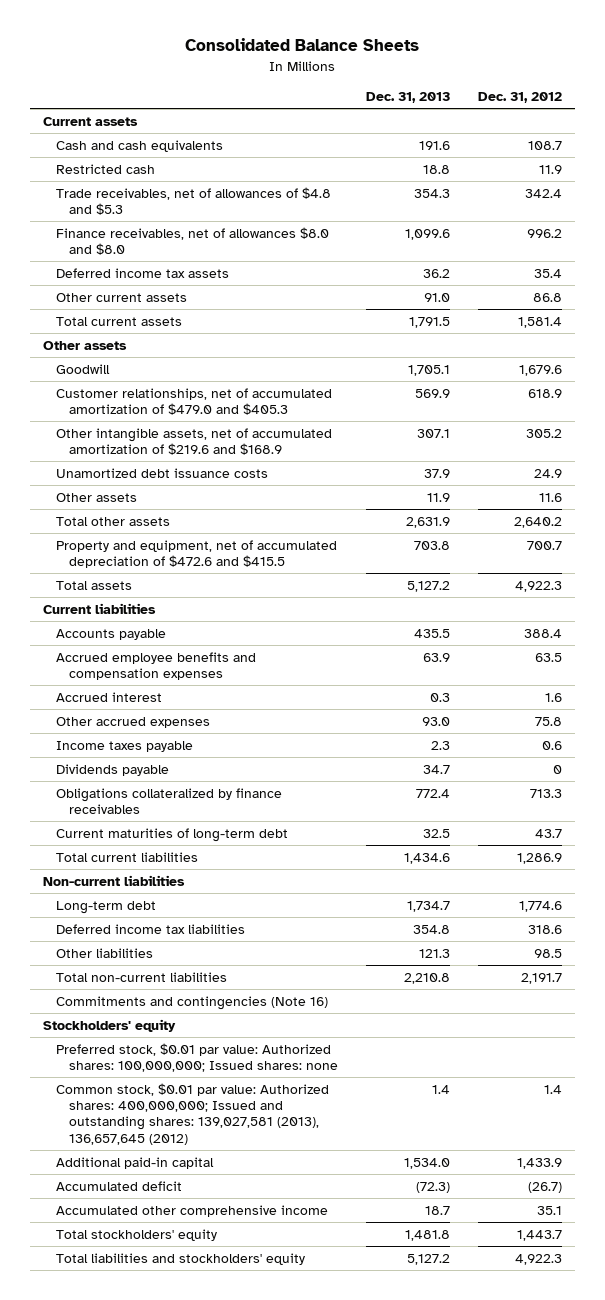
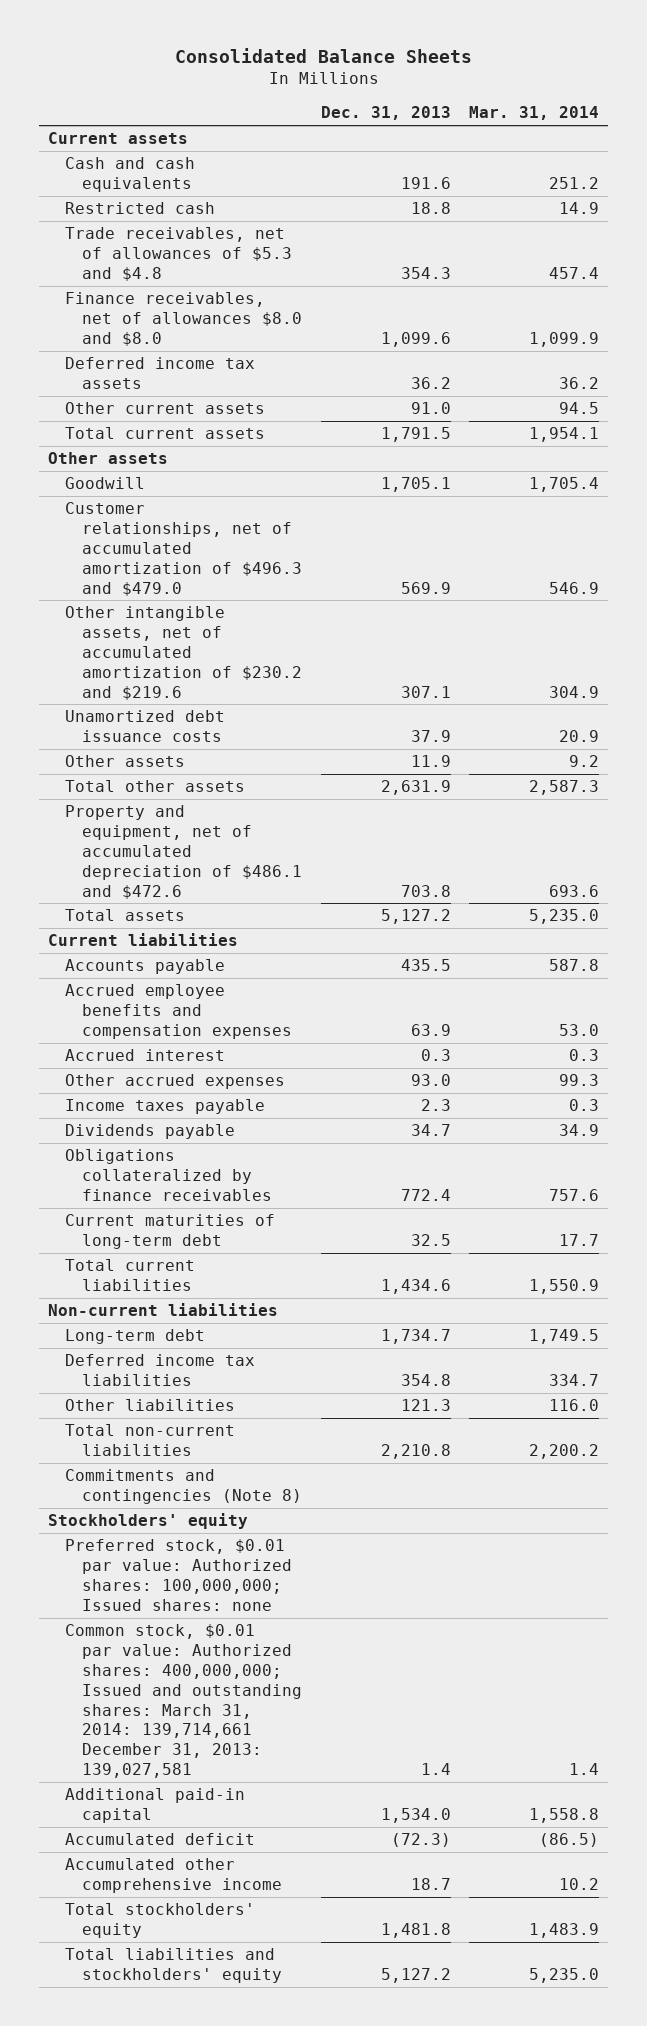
[477,92,562,104] Dec. 31, 2012 -> none
none -> [468,106,599,121] Mar. 31, 2014
[56,186,332,216] Trade receivables, net of allowances of $4.8 and $5.3 -> [65,227,293,281] Trade receivables, net of allowances of $5.3 and $4.8
[56,387,333,416] Customer relationships, net of accumulated amortization of $479.0 and $405.3 -> [65,502,303,596] Customer relationships, net of accumulated amortization of $496.3 and $479.0
[56,427,333,456] Other intangible assets, net of accumulated amortization of $219.6 and $168.9 -> [65,606,303,700] Other intangible assets, net of accumulated amortization of $230.2 and $219.6
[56,539,338,569] Property and equipment, net of accumulated depreciation of $472.6 and $415.5 -> [65,805,303,899] Property and equipment, net of accumulated depreciation of $486.1 and $472.6
[56,995,329,1010] Commitments and contingencies (Note 16) -> [65,1469,303,1505] Commitments and contingencies (Note 8)
[56,1082,330,1145] Common stock, $0.01 par value: Authorized shares: 400,000,000; Issued and outstanding shares: 139,027,581 (2013), 136,657,645 (2012) -> [65,1624,303,1778] Common stock, $0.01 par value: Authorized shares: 400,000,000; Issued and outstanding shares: March 31, 2014: 139,714,661 December 31, 2013: 139,027,581

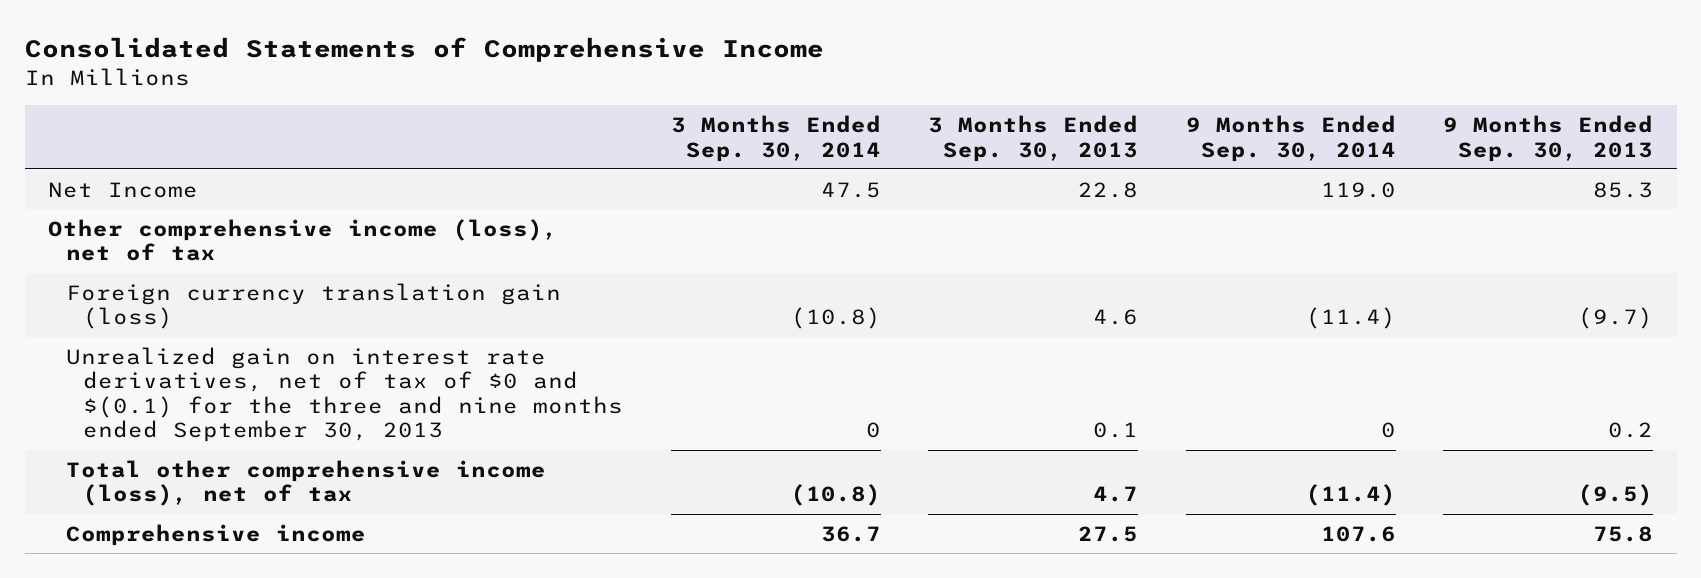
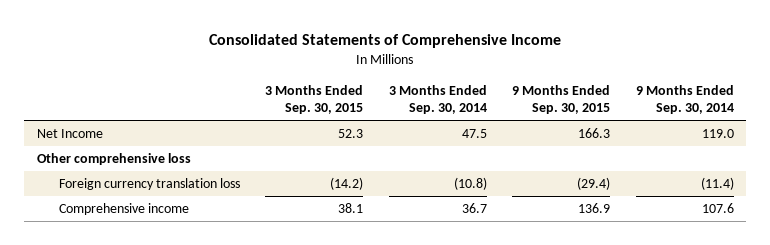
[928,115,1139,162] 3 Months Ended Sep. 30, 2013 -> none
[1443,115,1654,162] 9 Months Ended Sep. 30, 2013 -> none
none -> [265,85,364,115] 3 Months Ended Sep. 30, 2015
none -> [512,85,611,115] 9 Months Ended Sep. 30, 2015
[65,346,624,443] Unrealized gain on interest rate derivatives, net of tax of $0 and $(0.1) for the three and nine months ended September 30, 2013 -> none
[65,459,546,507] Total other comprehensive income (loss), net of tax -> none
[48,218,559,262] Other comprehensive income (loss), net of tax -> [36,152,191,165] Other comprehensive loss
[65,282,561,330] Foreign currency translation gain (loss) -> [58,177,240,190] Foreign currency translation loss

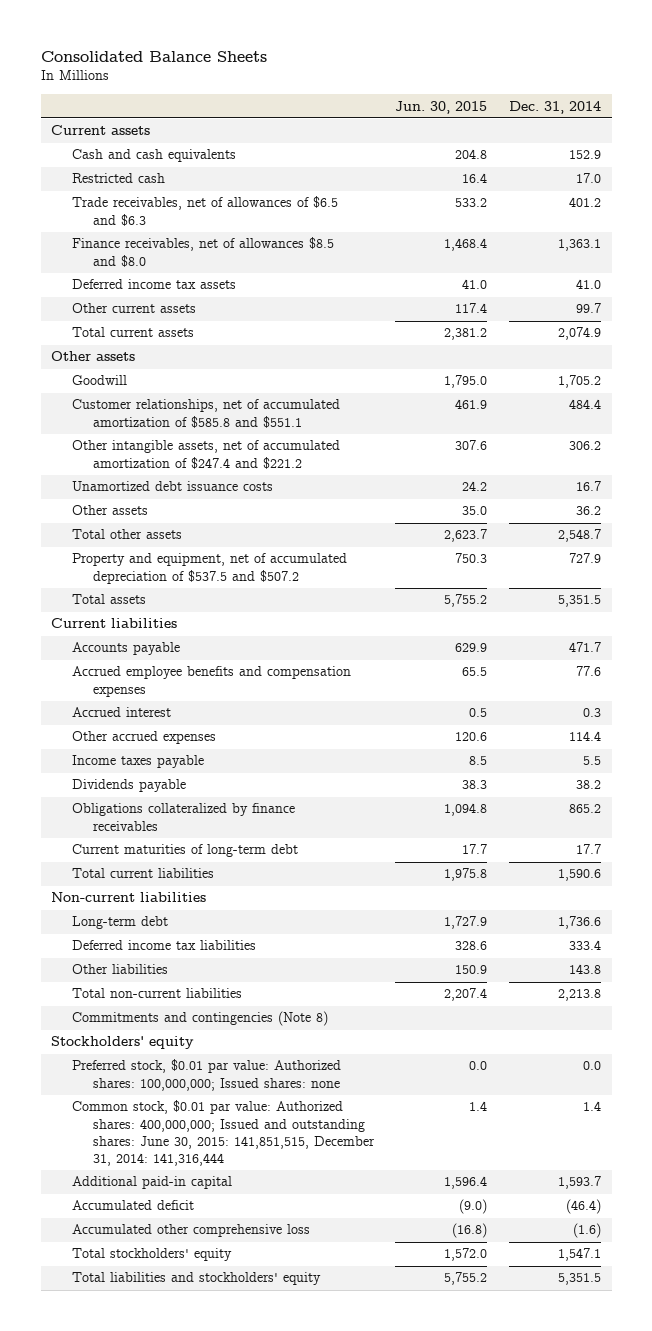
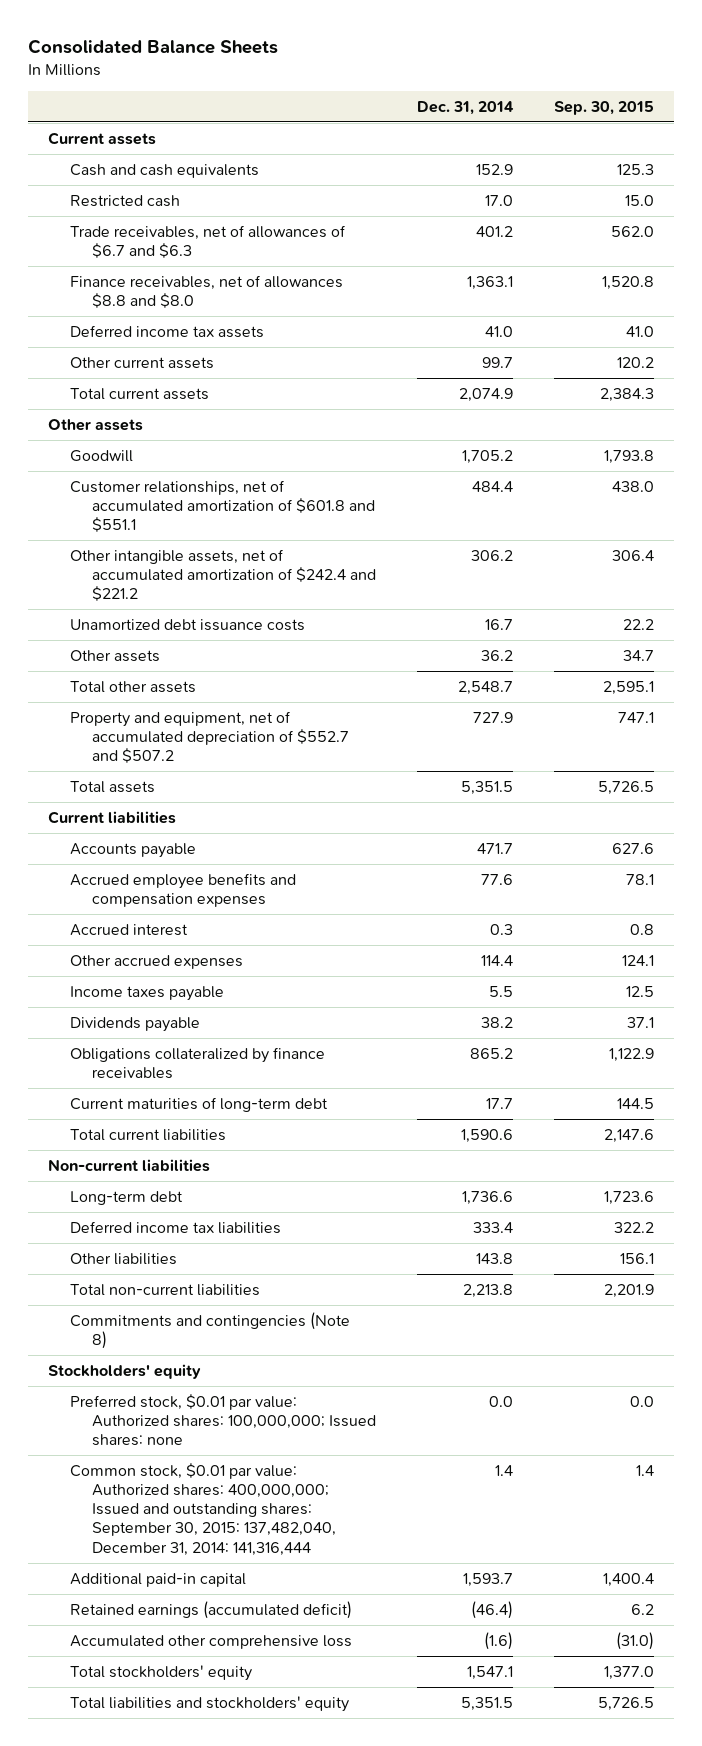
[395,100,488,114] Jun. 30, 2015 -> none
none -> [553,100,654,115] Sep. 30, 2015
[72,196,339,226] Trade receivables, net of allowances of $6.5 and $6.3 -> [70,224,347,259] Trade receivables, net of allowances of $6.7 and $6.3
[72,237,335,267] Finance receivables, net of allowances $8.5 and $8.0 -> [70,274,344,309] Finance receivables, net of allowances $8.8 and $8.0
[72,399,341,428] Customer relationships, net of accumulated amortization of $585.8 and $551.1 -> [70,479,376,533] Customer relationships, net of accumulated amortization of $601.8 and $551.1
[72,440,341,469] Other intangible assets, net of accumulated amortization of $247.4 and $221.2 -> [70,548,377,602] Other intangible assets, net of accumulated amortization of $242.4 and $221.2
[72,553,348,584] Property and equipment, net of accumulated depreciation of $537.5 and $507.2 -> [70,710,350,764] Property and equipment, net of accumulated depreciation of $552.7 and $507.2
[72,1100,375,1166] Common stock, $0.01 par value: Authorized shares: 400,000,000; Issued and outstanding shares: June 30, 2015: 141,851,515, December 31, 2014: 141,316,444 -> [70,1462,337,1556] Common stock, $0.01 par value: Authorized shares: 400,000,000; Issued and outstanding shares: September 30, 2015: 137,482,040, December 31, 2014: 141,316,444
[72,1200,195,1211] Accumulated deficit -> [70,1600,353,1619] Retained earnings (accumulated deficit)

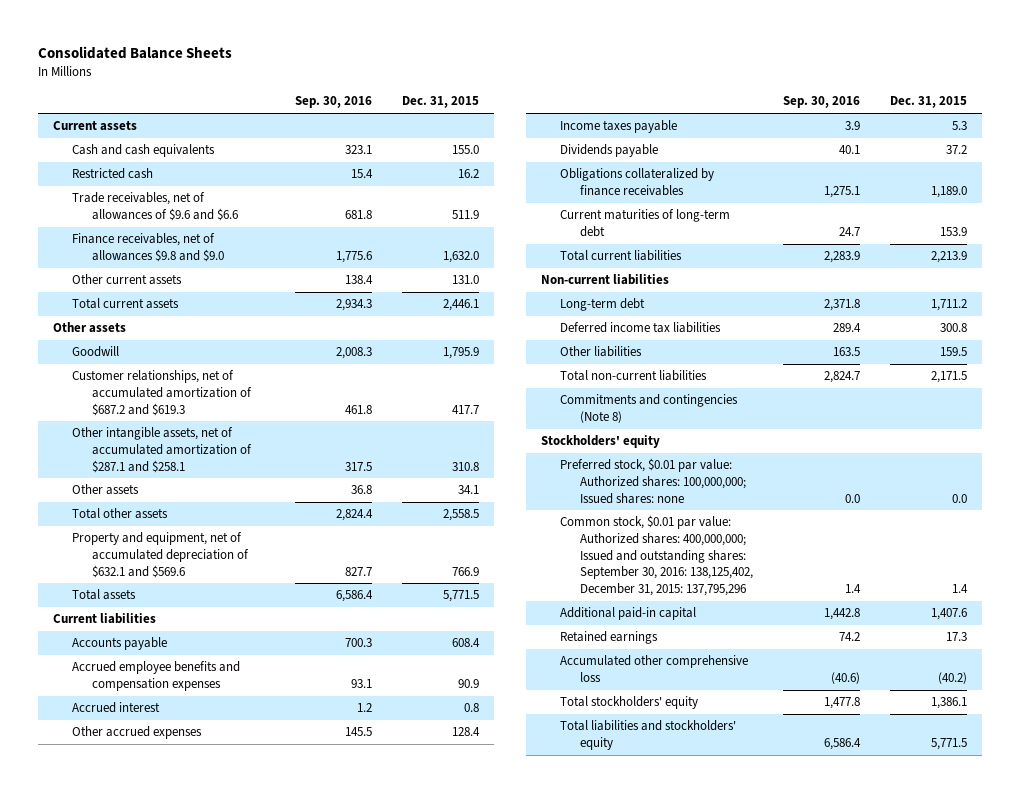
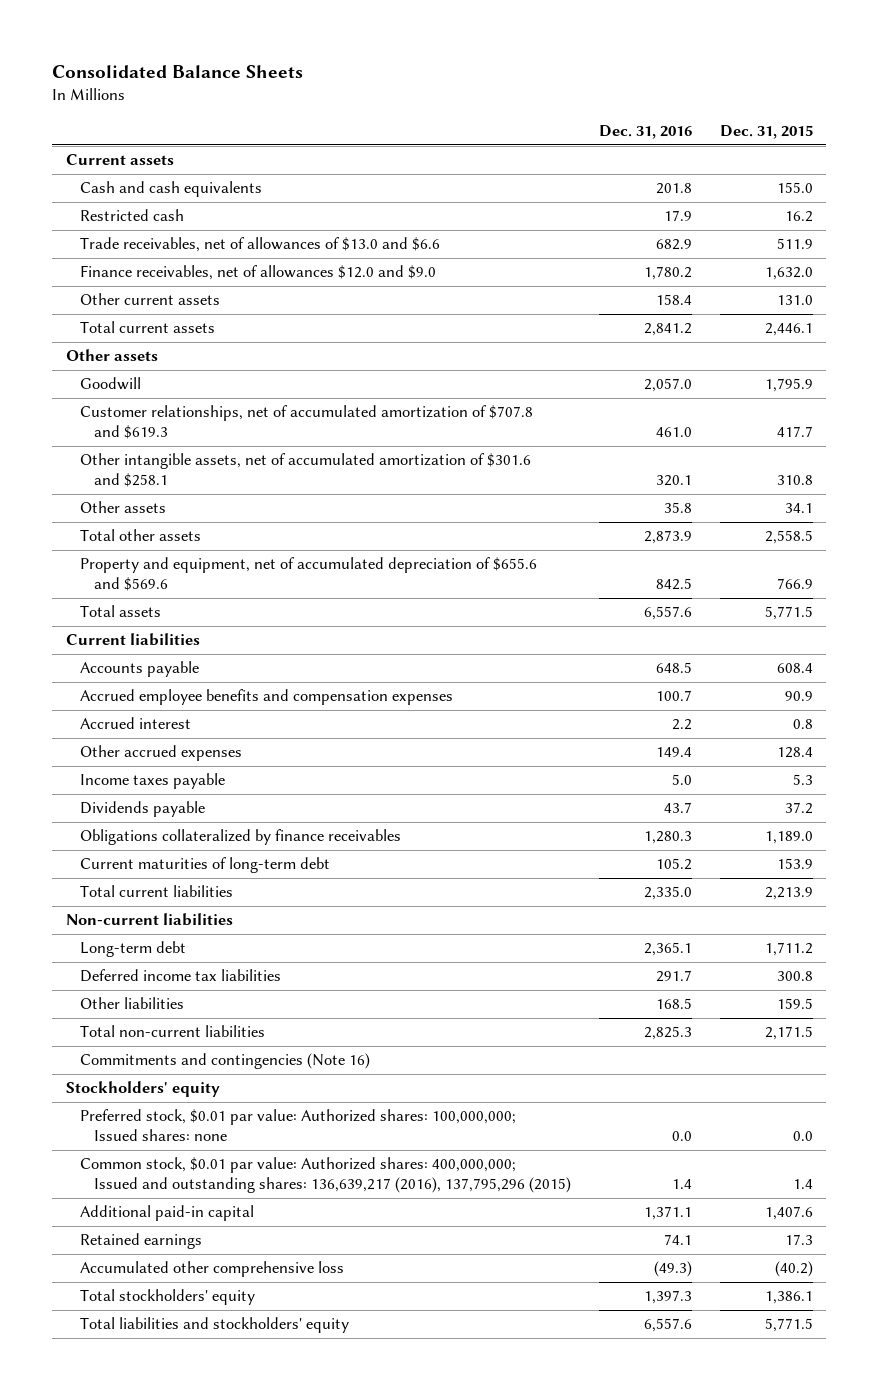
[294,96,372,109] Sep. 30, 2016 -> none
none -> [599,125,693,140] Dec. 31, 2016
[72,192,238,222] Trade receivables, net of allowances of $9.6 and $6.6 -> [80,237,441,253] Trade receivables, net of allowances of $13.0 and $6.6
[72,233,224,263] Finance receivables, net of allowances $9.8 and $9.0 -> [80,265,437,281] Finance receivables, net of allowances $12.0 and $9.0
[72,370,252,416] Customer relationships, net of accumulated amortization of $687.2 and $619.3 -> [80,405,534,439] Customer relationships, net of accumulated amortization of $707.8 and $619.3
[72,427,252,473] Other intangible assets, net of accumulated amortization of $287.1 and $258.1 -> [80,453,532,487] Other intangible assets, net of accumulated amortization of $301.6 and $258.1
[72,532,249,578] Property and equipment, net of accumulated depreciation of $632.1 and $569.6 -> [80,557,538,591] Property and equipment, net of accumulated depreciation of $655.6 and $569.6
[560,394,739,424] Commitments and contingencies (Note 8) -> [80,1053,371,1070] Commitments and contingencies (Note 16)
[560,515,753,596] Common stock, $0.01 par value: Authorized shares: 400,000,000; Issued and outstanding shares: September 30, 2016: 138,125,402, December 31, 2015: 137,795,296 -> [80,1157,572,1193] Common stock, $0.01 par value: Authorized shares: 400,000,000; Issued and outstanding shares: 136,639,217 (2016), 137,795,296 (2015)

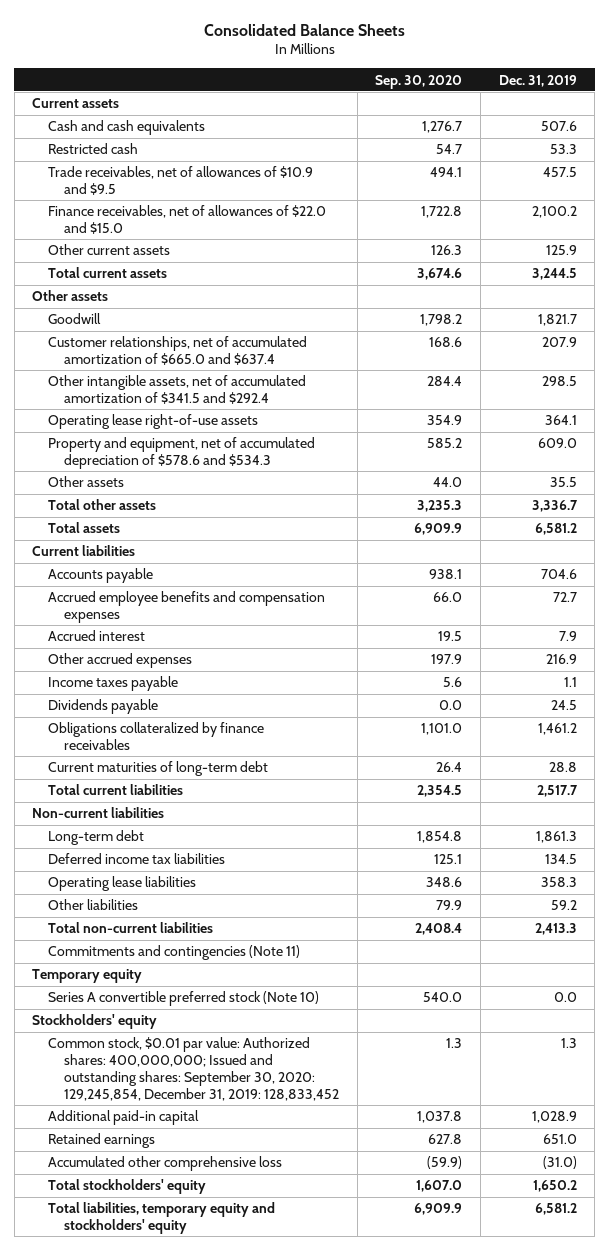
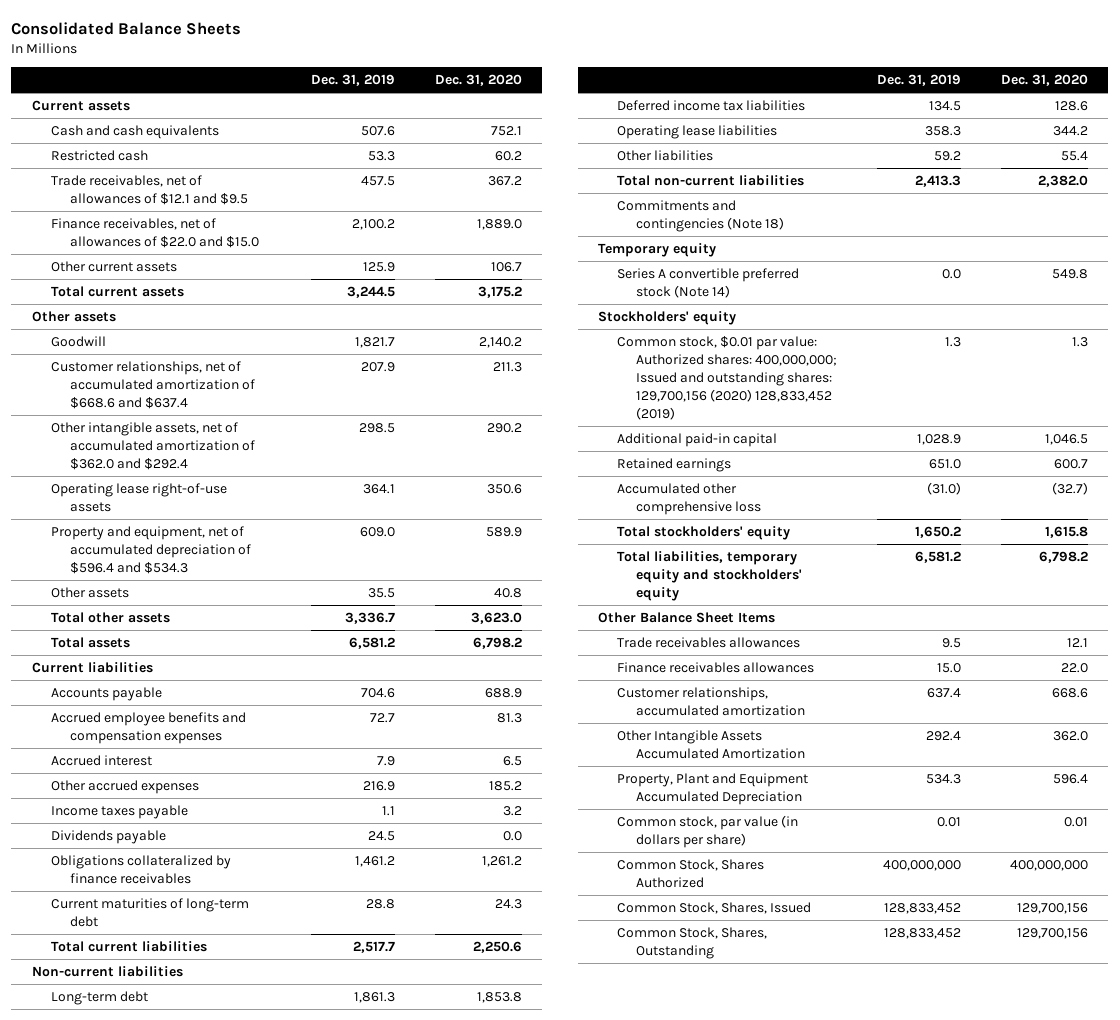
[375,74,463,89] Sep. 30, 2020 -> none
none -> [434,74,522,87] Dec. 31, 2020
[48,166,314,196] Trade receivables, net of allowances of $10.9 and $9.5 -> [50,175,248,206] Trade receivables, net of allowances of $12.1 and $9.5
[48,336,308,366] Customer relationships, net of accumulated amortization of $665.0 and $637.4 -> [50,361,255,409] Customer relationships, net of accumulated amortization of $668.6 and $637.4
[48,375,307,405] Other intangible assets, net of accumulated amortization of $341.5 and $292.4 -> [50,422,255,470] Other intangible assets, net of accumulated amortization of $362.0 and $292.4
[48,437,316,470] Property and equipment, net of accumulated depreciation of $578.6 and $534.3 -> [50,526,251,574] Property and equipment, net of accumulated depreciation of $596.4 and $534.3
[48,945,301,961] Commitments and contingencies (Note 11) -> [616,200,784,233] Commitments and contingencies (Note 18)
[48,991,320,1007] Series A convertible preferred stock (Note 10) -> [616,268,799,299] Series A convertible preferred stock (Note 14)
[48,1037,339,1101] Common stock, $0.01 par value: Authorized shares: 400,000,000; Issued and outstanding shares: September 30, 2020: 129,245,854, December 31, 2019: 128,833,452 -> [616,336,837,420] Common stock, $0.01 par value: Authorized shares: 400,000,000; Issued and outstanding shares: 129,700,156 (2020) 128,833,452 (2019)
none -> [597,612,775,624] Other Balance Sheet Items
none -> [616,637,800,649] Trade receivables allowances
none -> [616,662,814,674] Finance receivables allowances
none -> [616,687,805,717] Customer relationships, accumulated amortization
none -> [616,730,805,760] Other Intangible Assets Accumulated Amortization
none -> [616,773,808,806] Property, Plant and Equipment Accumulated Depreciation
none -> [616,815,798,849] Common stock, par value (in dollars per share)
none -> [616,859,764,889] Common Stock, Shares Authorized
none -> [616,902,811,915] Common Stock, Shares, Issued
none -> [616,927,767,960] Common Stock, Shares, Outstanding

